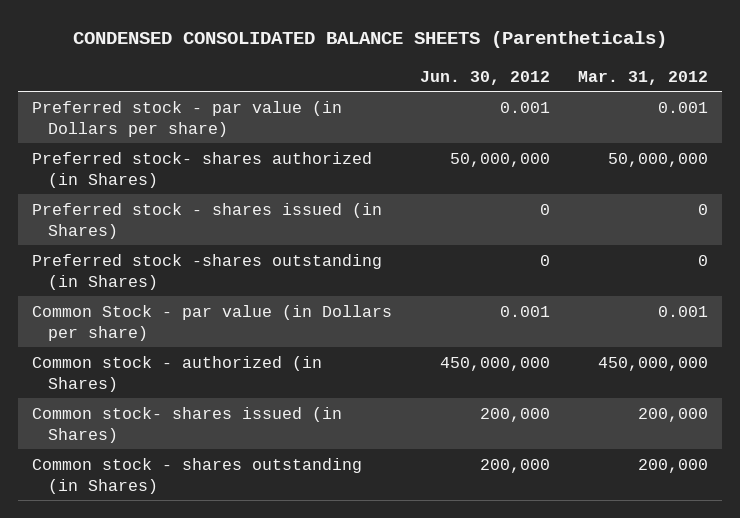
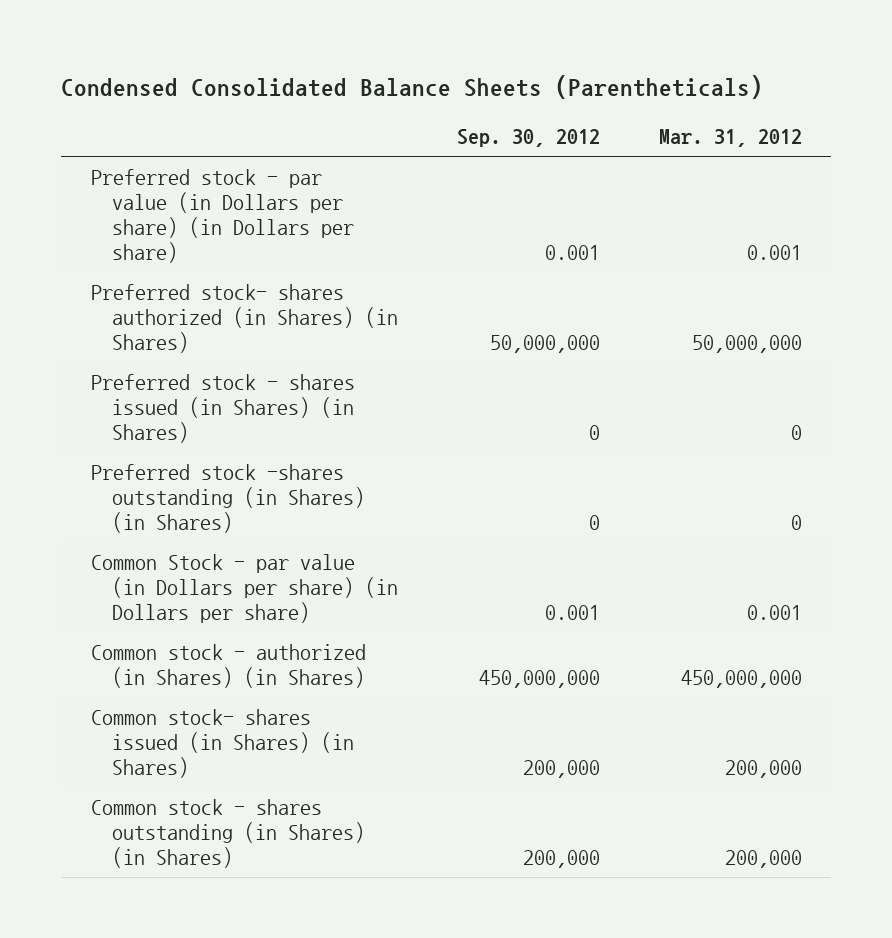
[73,31,668,49] CONDENSED CONSOLIDATED BALANCE SHEETS (Parentheticals) -> [61,74,764,99] Condensed Consolidated Balance Sheets (Parentheticals)
[420,70,551,85] Jun. 30, 2012 -> none
none -> [456,129,600,148] Sep. 30, 2012
[32,100,343,137] Preferred stock - par value (in Dollars per share) -> [90,168,354,263] Preferred stock - par value (in Dollars per share) (in Dollars per share)
[32,151,373,188] Preferred stock- shares authorized (in Shares) -> [90,283,398,353] Preferred stock- shares authorized (in Shares) (in Shares)
[32,202,383,239] Preferred stock - shares issued (in Shares) -> [90,373,355,443] Preferred stock - shares issued (in Shares) (in Shares)
[32,253,383,290] Preferred stock -shares outstanding (in Shares) -> [90,463,365,533] Preferred stock -shares outstanding (in Shares) (in Shares)
[32,304,393,341] Common Stock - par value (in Dollars per share) -> [90,553,398,623] Common Stock - par value (in Dollars per share) (in Dollars per share)
[32,355,323,392] Common stock - authorized (in Shares) -> [90,643,366,688] Common stock - authorized (in Shares) (in Shares)
[32,406,343,443] Common stock- shares issued (in Shares) -> [90,708,354,778] Common stock- shares issued (in Shares) (in Shares)
[32,457,363,494] Common stock - shares outstanding (in Shares) -> [90,798,365,868] Common stock - shares outstanding (in Shares) (in Shares)

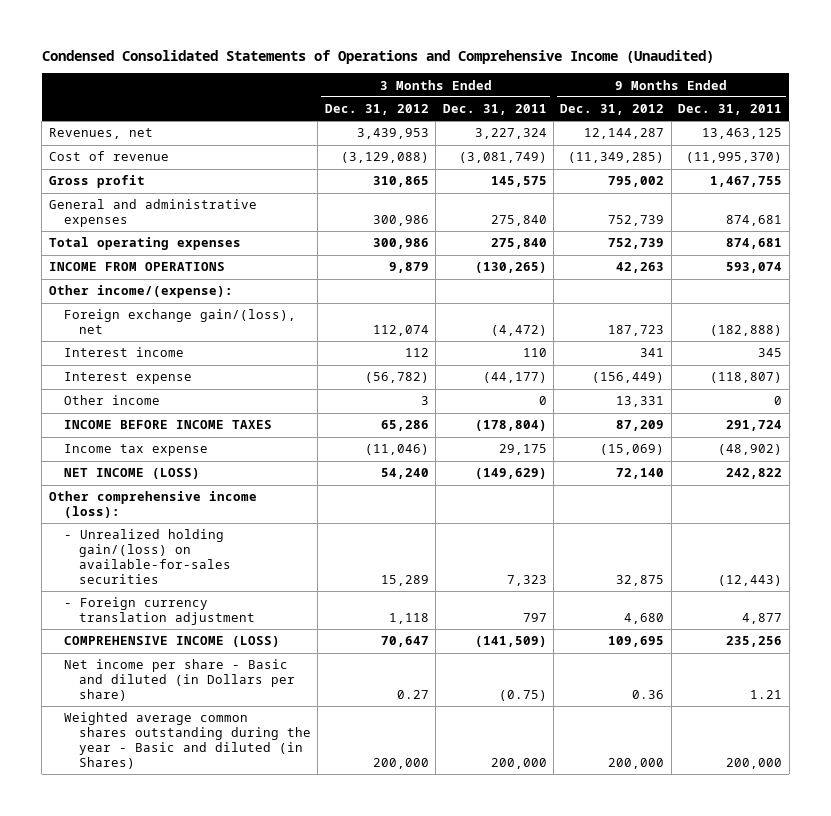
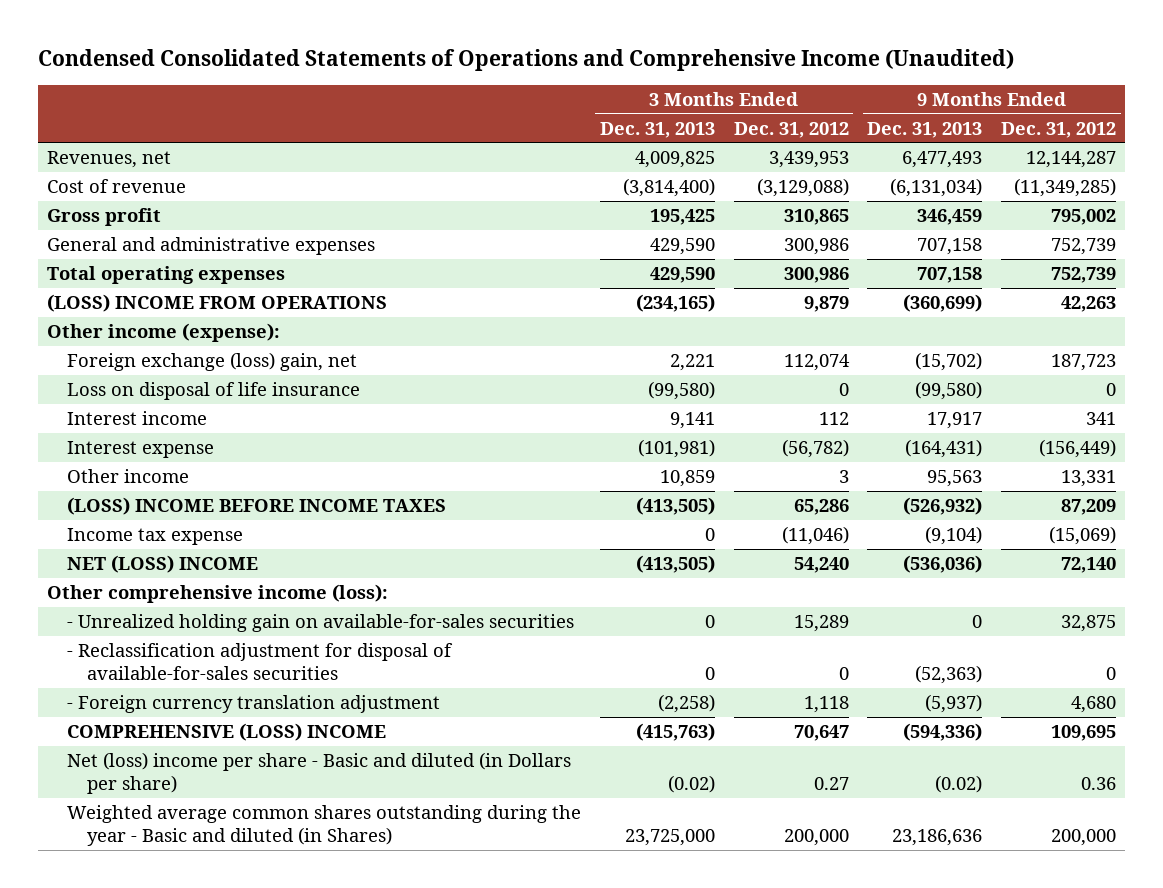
[442,104,547,116] Dec. 31, 2011 -> none
[678,104,783,116] Dec. 31, 2011 -> none
none -> [599,121,715,138] Dec. 31, 2013
none -> [867,121,983,138] Dec. 31, 2013
[48,262,225,272] INCOME FROM OPERATIONS -> [47,294,388,313] (LOSS) INCOME FROM OPERATIONS
[48,285,233,299] Other income/(expense): -> [47,323,281,343] Other income (expense):
[63,309,296,335] Foreign exchange gain/(loss), net -> [67,352,358,372] Foreign exchange (loss) gain, net
none -> [67,382,361,401] Loss on disposal of life insurance
[63,420,272,430] INCOME BEFORE INCOME TAXES -> [67,497,447,516] (LOSS) INCOME BEFORE INCOME TAXES
[63,468,200,480] NET INCOME (LOSS) -> [67,555,259,574] NET (LOSS) INCOME
[63,529,231,584] - Unrealized holding gain/(loss) on available-for-sales securities -> [67,614,575,633] - Unrealized holding gain on available-for-sales securities
none -> [67,643,454,681] - Reclassification adjustment for disposal of available-for-sales securities
[63,636,280,648] COMPREHENSIVE INCOME (LOSS) -> [67,723,387,742] COMPREHENSIVE (LOSS) INCOME
[63,659,295,702] Net income per share - Basic and diluted (in Dollars per share) -> [67,752,572,795] Net (loss) income per share - Basic and diluted (in Dollars per share)

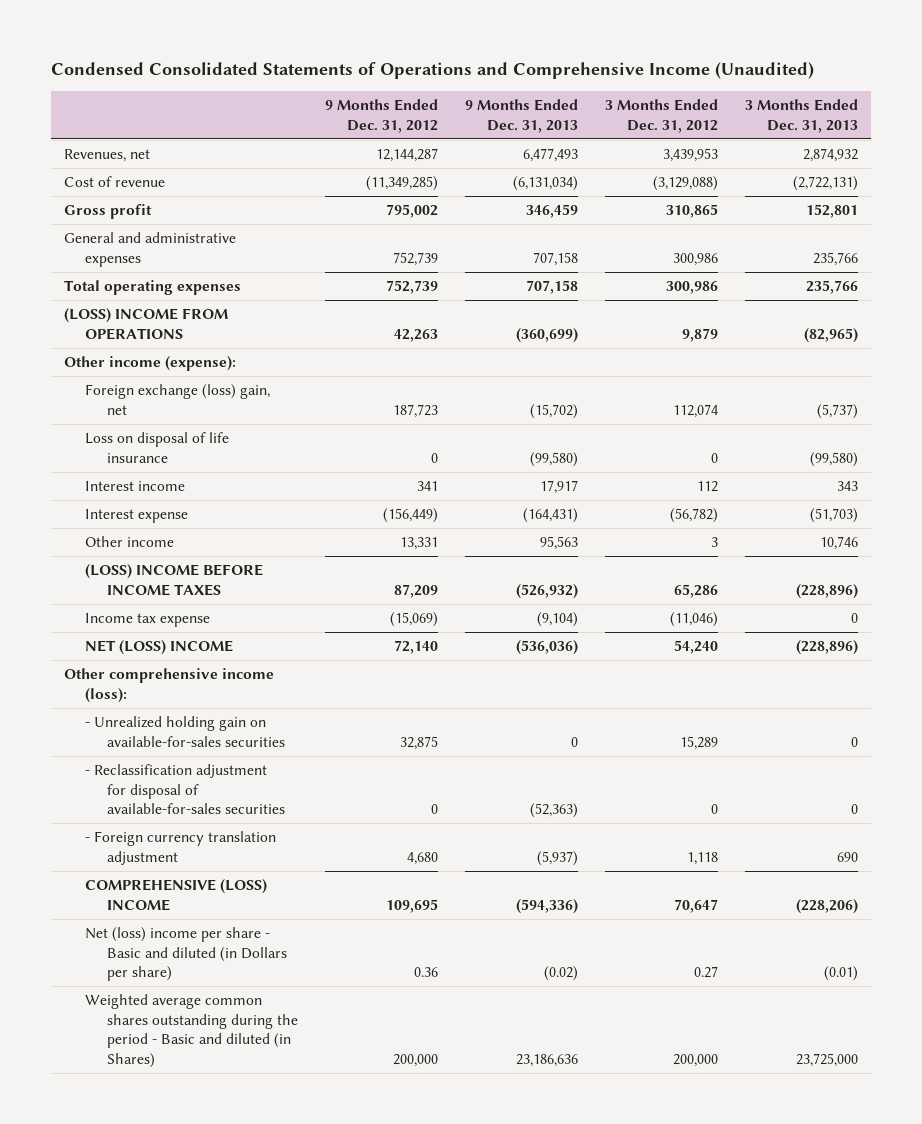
[634,151,715,169] 4,009,825 -> [802,148,858,163] 2,874,932
[622,178,715,198] (3,814,400) -> [792,176,858,192] (2,722,131)
[649,209,715,226] 195,425 -> [805,204,858,219] 152,801
[649,238,715,256] 429,590 -> [812,251,858,266] 235,766
[649,267,715,284] 429,590 -> [805,280,858,295] 235,766
[635,294,715,313] (234,165) -> [803,327,858,343] (82,965)
[669,354,715,372] 2,221 -> [816,403,858,419] (5,737)
[669,412,715,430] 9,141 -> [836,481,858,492] 343
[637,439,715,459] (101,981) -> [809,508,858,524] (51,703)
[659,470,715,488] 10,859 -> [819,536,858,551] 10,746
[635,497,715,516] (413,505) -> [795,583,858,599] (228,896)
[635,555,715,574] (413,505) -> [795,640,858,656] (228,896)
[657,694,715,714] (2,258) -> [836,851,858,862] 690
[635,723,715,742] (415,763) -> [795,898,858,914] (228,206)
[667,775,715,794] (0.02) -> [823,966,858,982] (0.01)
[67,805,582,847] Weighted average common shares outstanding during the year - Basic and diluted (in Shares) -> [85,994,298,1068] Weighted average common shares outstanding during the period - Basic and diluted (in Shares)

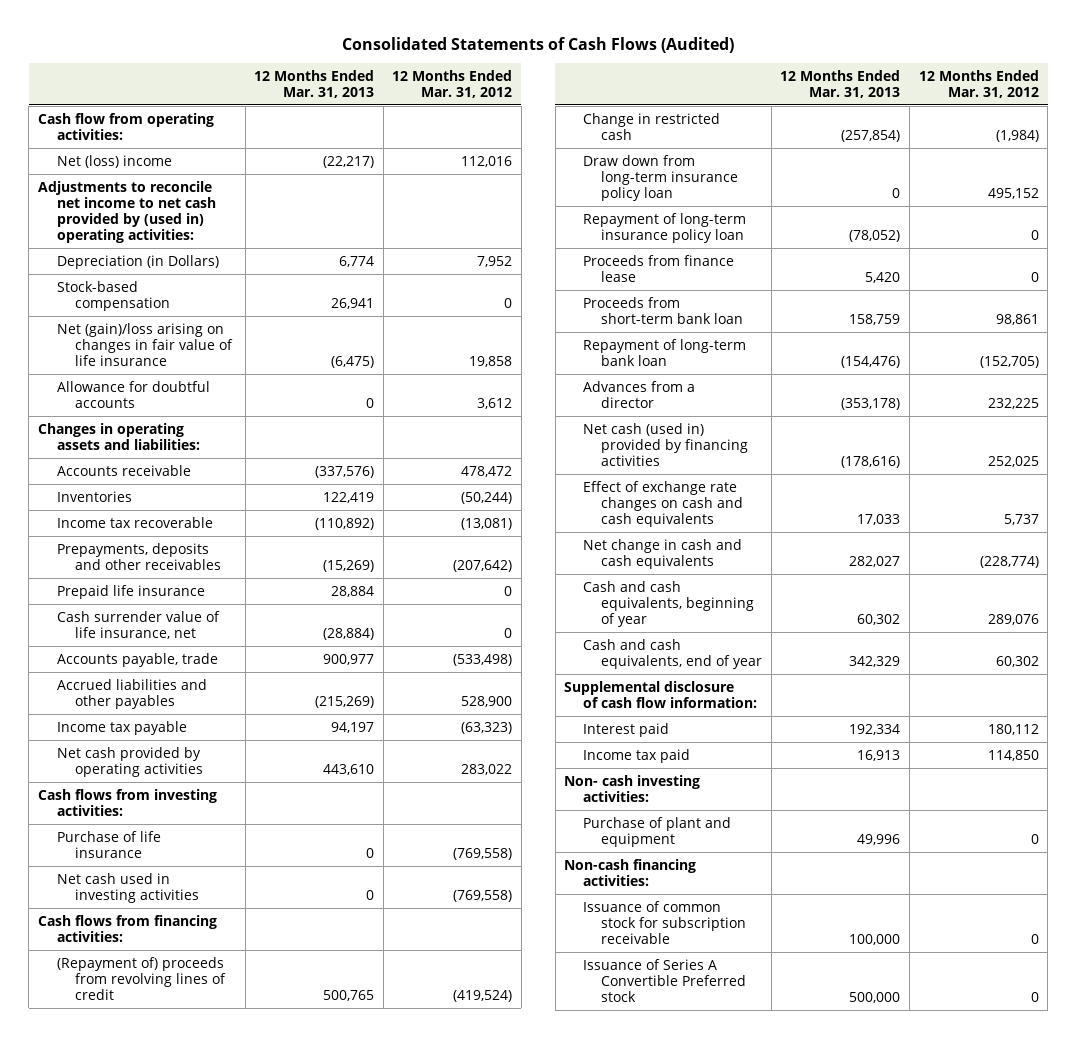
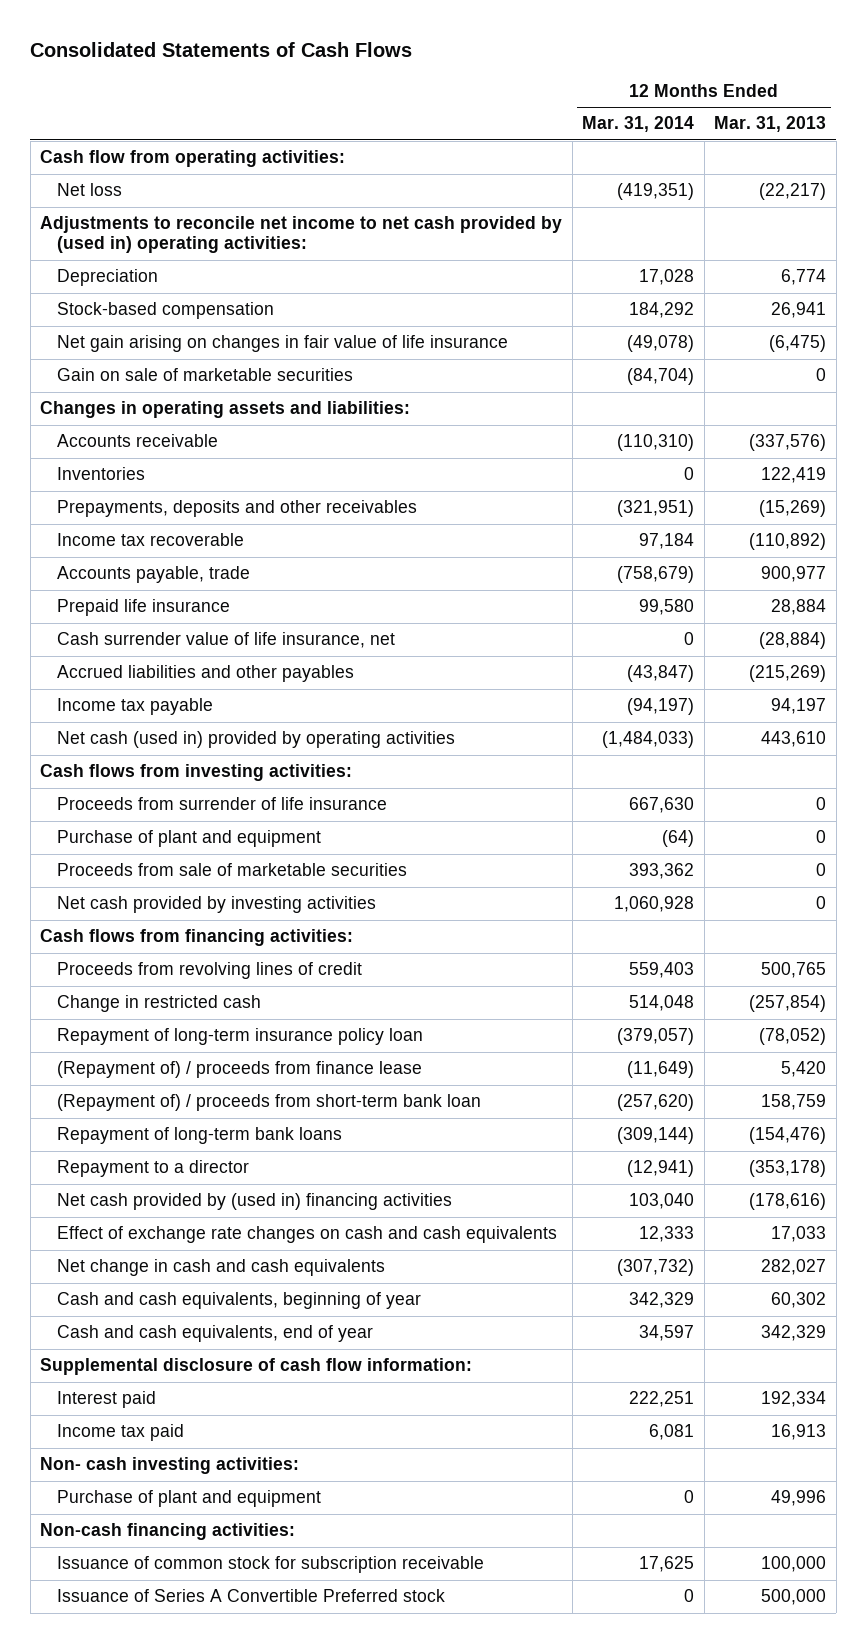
[342,36,735,53] Consolidated Statements of Cash Flows (Audited) -> [30,42,413,58] Consolidated Statements of Cash Flows
[392,69,513,98] 12 Months Ended Mar. 31, 2012 -> none
none -> [582,116,695,133] Mar. 31, 2014
[56,154,172,168] Net (loss) income -> [57,183,123,197] Net loss
[56,254,219,269] Depreciation (in Dollars) -> [57,269,159,287] Depreciation
[56,380,210,408] Allowance for doubtful accounts -> none
[56,322,234,366] Net (gain)/loss arising on changes in fair value of life insurance -> [57,335,509,353] Net gain arising on changes in fair value of life insurance
none -> [57,368,354,382] Gain on sale of marketable securities
[56,516,213,528] Income tax recoverable -> [57,533,245,547] Income tax recoverable
[56,652,218,667] Accounts payable, trade -> [57,566,251,584] Accounts payable, trade
[56,746,204,777] Net cash provided by operating activities -> [57,731,456,749] Net cash (used in) provided by operating activities
[56,830,161,858] Purchase of life insurance -> none
none -> [57,797,388,811] Proceeds from surrender of life insurance
none -> [57,830,322,848] Purchase of plant and equipment
none -> [57,863,408,877] Proceeds from sale of marketable securities
[56,872,200,903] Net cash used in investing activities -> [57,896,377,914] Net cash provided by investing activities
[56,956,227,1000] (Repayment of) proceeds from revolving lines of credit -> [57,962,363,980] Proceeds from revolving lines of credit
[582,154,739,201] Draw down from long-term insurance policy loan -> none
[582,254,734,282] Proceeds from finance lease -> [57,1061,423,1079] (Repayment of) / proceeds from finance lease
[582,296,744,324] Proceeds from short-term bank loan -> [57,1094,482,1112] (Repayment of) / proceeds from short-term bank loan
[582,338,746,366] Repayment of long-term bank loan -> [57,1127,343,1145] Repayment of long-term bank loans
[582,380,695,408] Advances from a director -> [57,1160,250,1178] Repayment to a director
[582,422,749,466] Net cash (used in) provided by financing activities -> [57,1193,453,1211] Net cash provided by (used in) financing activities

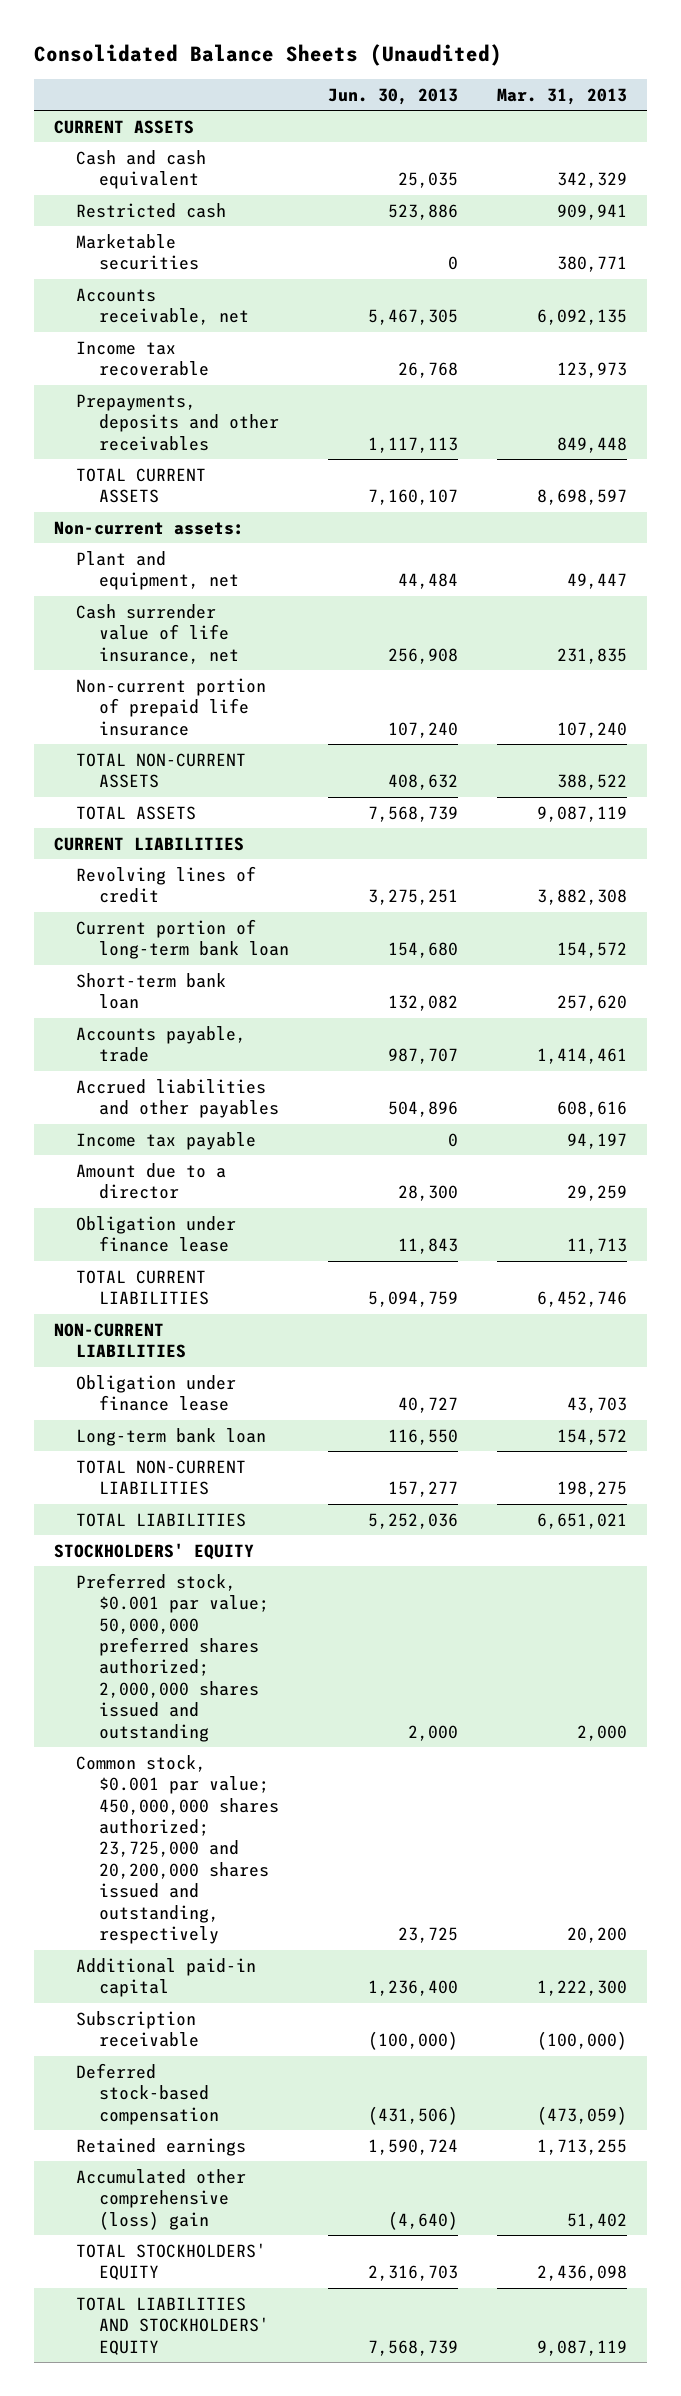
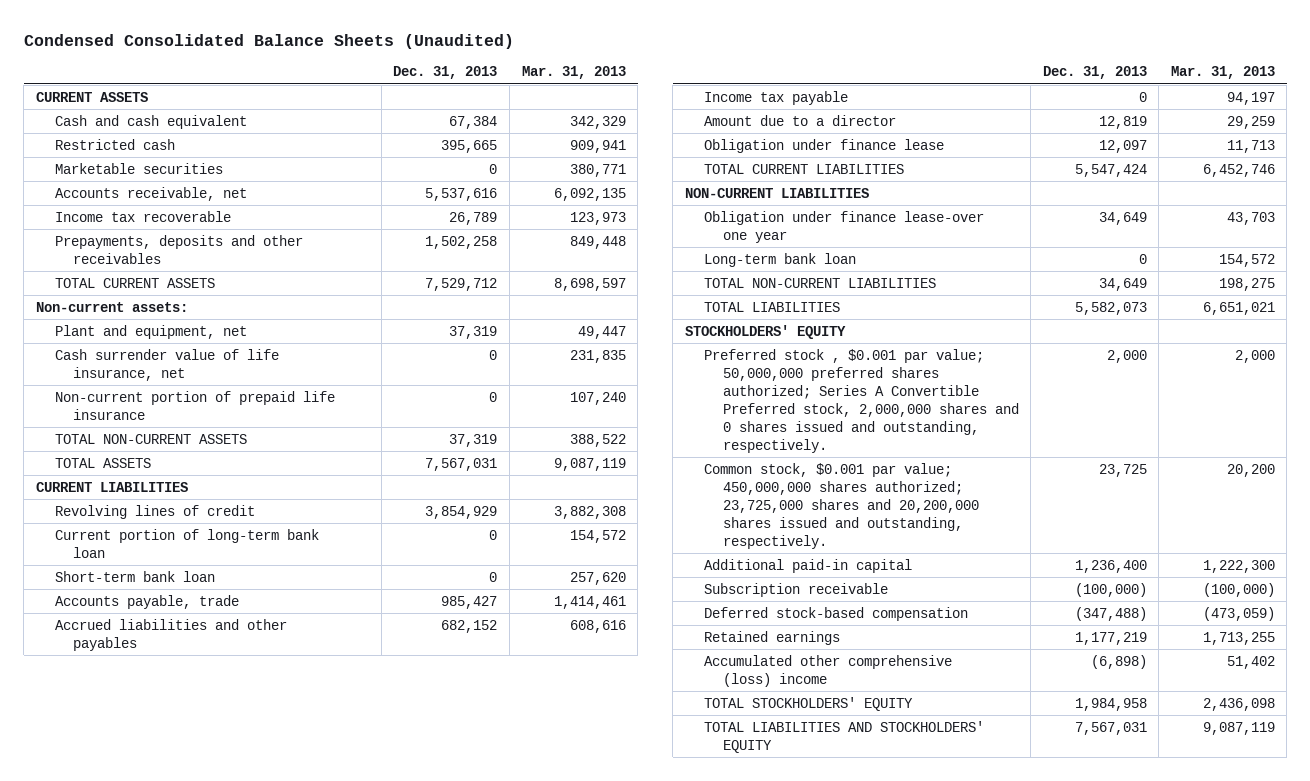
[34,44,503,67] Consolidated Balance Sheets (Unaudited) -> [23,33,514,49] Condensed Consolidated Balance Sheets (Unaudited)
[327,87,458,105] Jun. 30, 2013 -> none
none -> [393,66,498,80] Dec. 31, 2013
[76,1374,237,1412] Obligation under finance lease -> [703,210,984,243] Obligation under finance lease-over one year
[76,1572,269,1742] Preferred stock, $0.001 par value; 50,000,000 preferred shares authorized; 2,000,000 shares issued and outstanding -> [703,348,1019,453] Preferred stock , $0.001 par value; 50,000,000 preferred shares authorized; Series A Convertible Preferred stock, 2,000,000 shares and 0 shares issued and outstanding, respectively.
[76,1754,279,1945] Common stock, $0.001 par value; 450,000,000 shares authorized; 23,725,000 and 20,200,000 shares issued and outstanding, respectively -> [703,462,979,549] Common stock, $0.001 par value; 450,000,000 shares authorized; 23,725,000 shares and 20,200,000 shares issued and outstanding, respectively.
[76,2168,247,2230] Accumulated other comprehensive (loss) gain -> [703,654,952,687] Accumulated other comprehensive (loss) income

